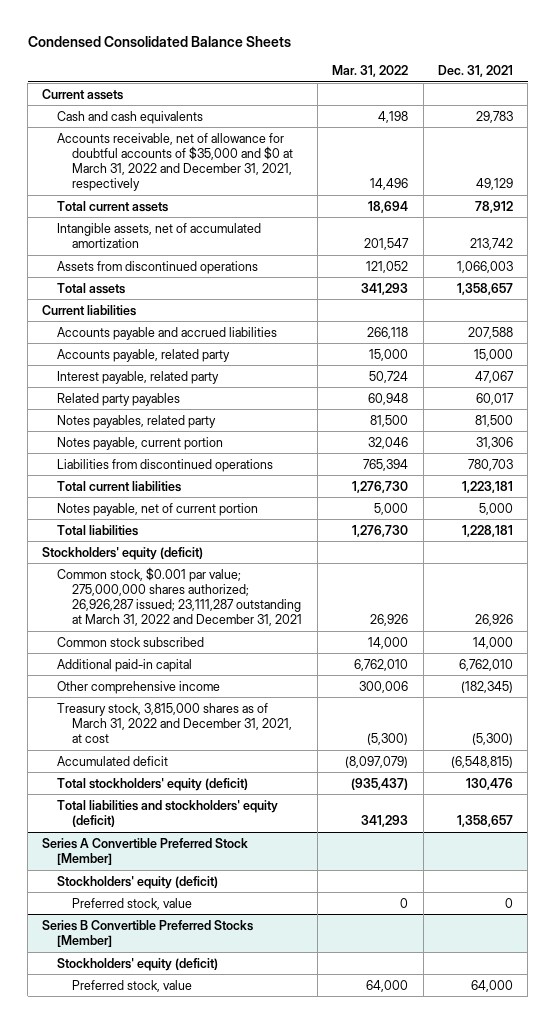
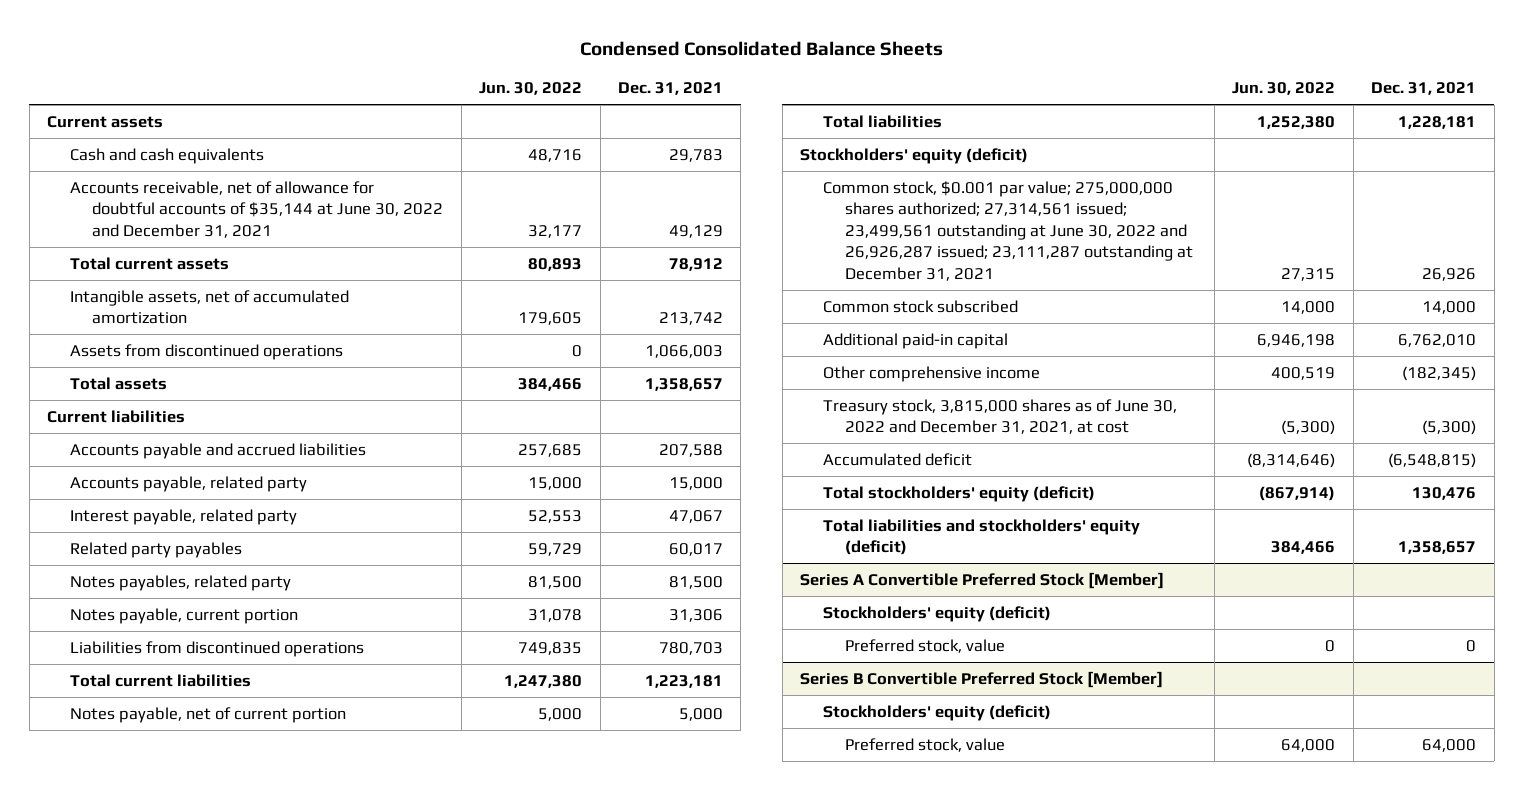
[332,64,409,77] Mar. 31, 2022 -> none
none -> [479,82,583,96] Jun. 30, 2022
[57,132,294,191] Accounts receivable, net of allowance for doubtful accounts of $35,000 and $0 at March 31, 2022 and December 31, 2021, respectively -> [69,180,444,238] Accounts receivable, net of allowance for doubtful accounts of $35,144 at June 30, 2022 and December 31, 2021
[57,566,303,626] Common stock, $0.001 par value; 275,000,000 shares authorized; 26,926,287 issued; 23,111,287 outstanding at March 31, 2022 and December 31, 2021 -> [822,180,1194,281] Common stock, $0.001 par value; 275,000,000 shares authorized; 27,314,561 issued; 23,499,561 outstanding at June 30, 2022 and 26,926,287 issued; 23,111,287 outstanding at December 31, 2021
[57,702,293,743] Treasury stock, 3,815,000 shares as of March 31, 2022 and December 31, 2021, at cost -> [822,398,1177,435] Treasury stock, 3,815,000 shares as of June 30, 2022 and December 31, 2021, at cost
[42,919,254,947] Series B Convertible Preferred Stocks [Member] -> [800,670,1164,688] Series B Convertible Preferred Stock [Member]

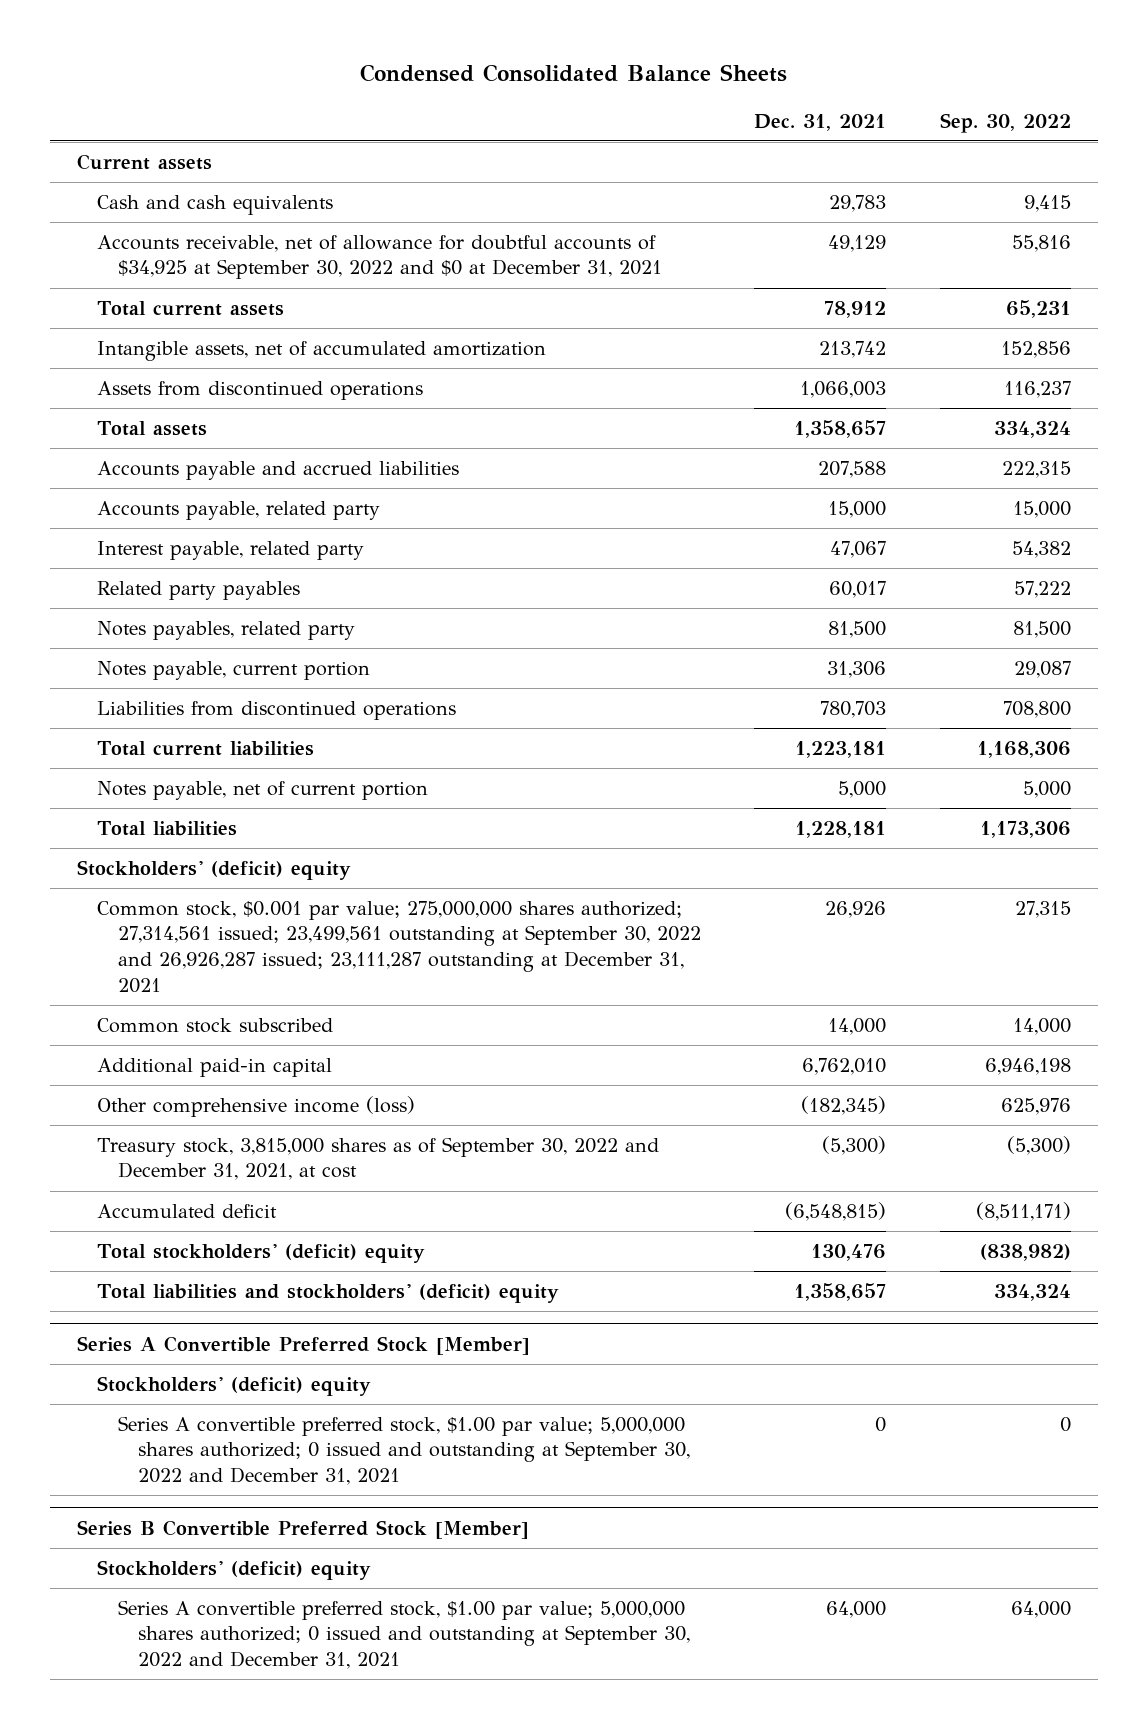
[479,82,583,96] Jun. 30, 2022 -> none
none -> [939,112,1071,133] Sep. 30, 2022
[69,180,444,238] Accounts receivable, net of allowance for doubtful accounts of $35,144 at June 30, 2022 and December 31, 2021 -> [97,234,662,280] Accounts receivable, net of allowance for doubtful accounts of $34,925 at September 30, 2022 and $0 at December 31, 2021
[47,409,186,423] Current liabilities -> none
[800,147,1029,164] Stockholders' equity (deficit) -> [77,859,352,880] Stockholders' (deficit) equity
[822,180,1194,281] Common stock, $0.001 par value; 275,000,000 shares authorized; 27,314,561 issued; 23,499,561 outstanding at June 30, 2022 and 26,926,287 issued; 23,111,287 outstanding at December 31, 2021 -> [97,900,701,993] Common stock, $0.001 par value; 275,000,000 shares authorized; 27,314,561 issued; 23,499,561 outstanding at September 30, 2022 and 26,926,287 issued; 23,111,287 outstanding at December 31, 2021
[822,365,1040,382] Other comprehensive income -> [97,1095,416,1117] Other comprehensive income (loss)
[822,398,1177,435] Treasury stock, 3,815,000 shares as of June 30, 2022 and December 31, 2021, at cost -> [97,1136,660,1181] Treasury stock, 3,815,000 shares as of September 30, 2022 and December 31, 2021, at cost
[822,485,1095,502] Total stockholders' equity (deficit) -> [97,1243,426,1263] Total stockholders' (deficit) equity
[822,518,1140,556] Total liabilities and stockholders' equity (deficit) -> [97,1283,560,1303] Total liabilities and stockholders' (deficit) equity
[822,605,1051,622] Stockholders' equity (deficit) -> [97,1375,372,1396] Stockholders' (deficit) equity
[845,638,1006,653] Preferred stock, value -> [117,1415,691,1486] Series A convertible preferred stock, $1.00 par value; 5,000,000 shares authorized; 0 issued and outstanding at September 30, 2022 and December 31, 2021
[822,704,1051,721] Stockholders' equity (deficit) -> [97,1559,372,1580] Stockholders' (deficit) equity
[845,737,1006,752] Preferred stock, value -> [117,1599,691,1670] Series A convertible preferred stock, $1.00 par value; 5,000,000 shares authorized; 0 issued and outstanding at September 30, 2022 and December 31, 2021

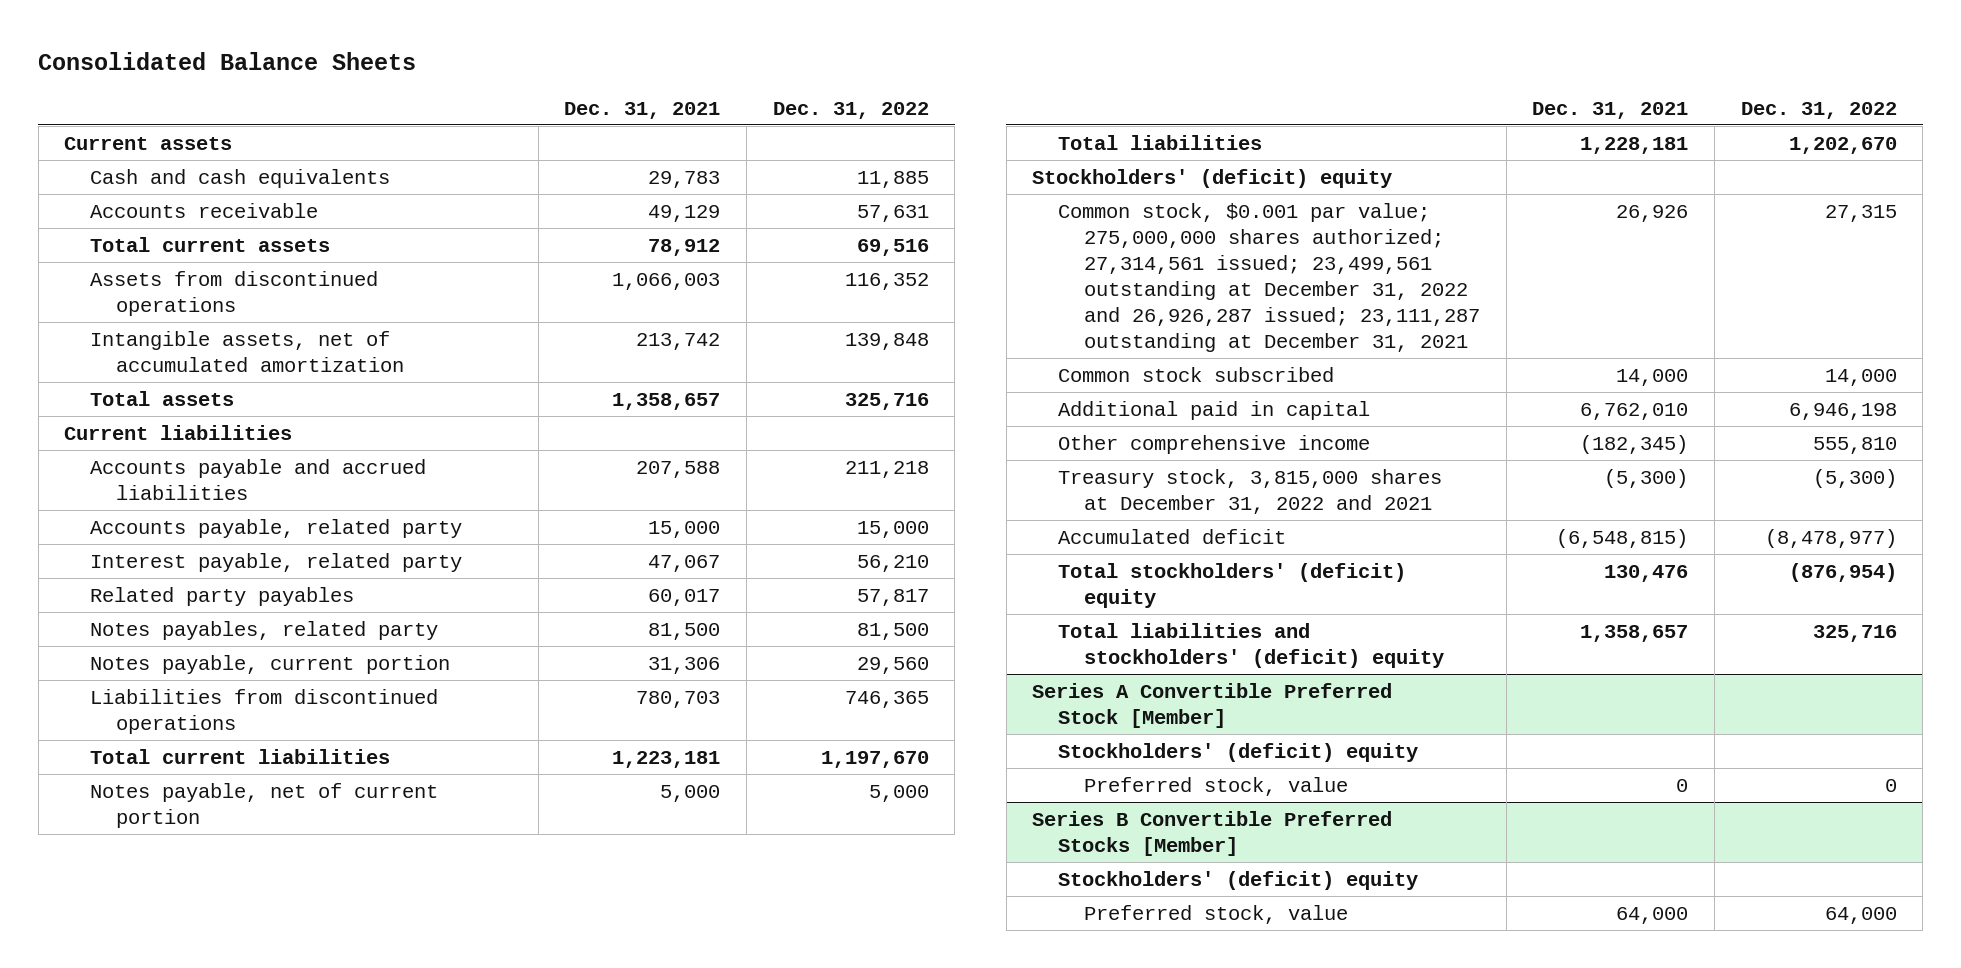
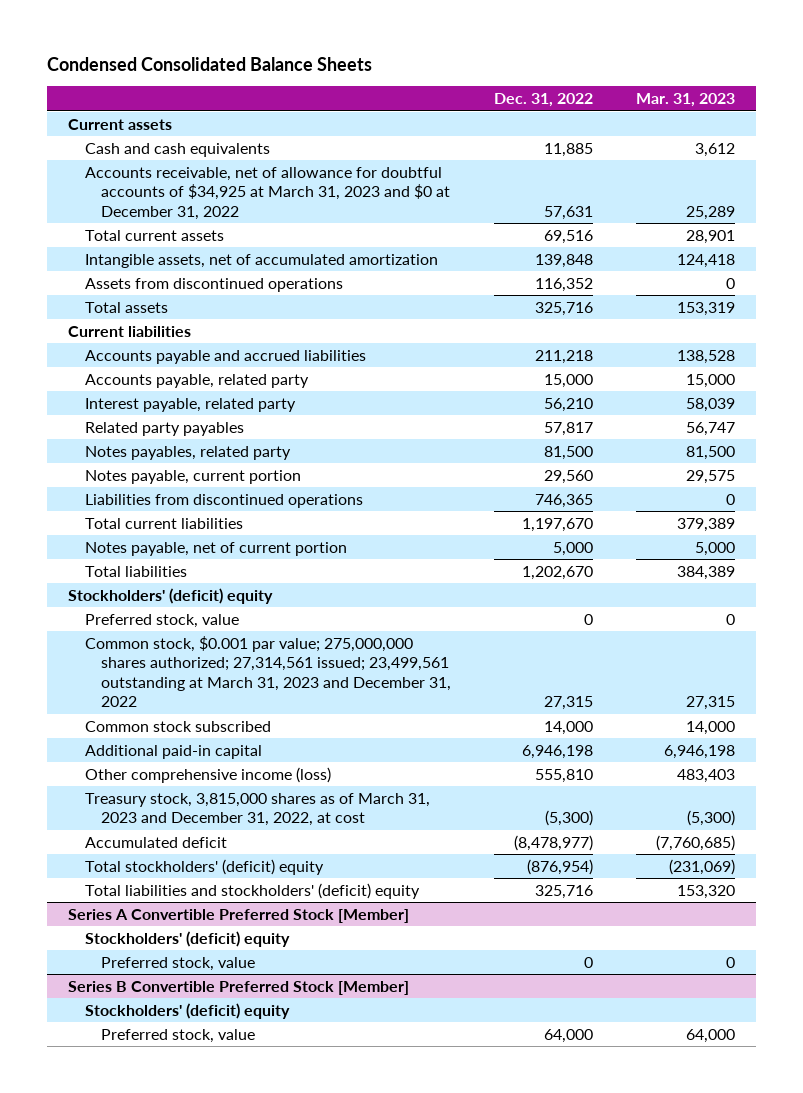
[38,52,417,71] Consolidated Balance Sheets -> [46,56,372,71] Condensed Consolidated Balance Sheets
[564,101,721,119] Dec. 31, 2021 -> none
none -> [635,93,735,108] Mar. 31, 2023
[90,202,319,218] Accounts receivable -> [84,166,451,220] Accounts receivable, net of allowance for doubtful accounts of $34,925 at March 31, 2023 and $0 at December 31, 2022
[90,270,379,316] Assets from discontinued operations -> [84,277,343,292] Assets from discontinued operations
none -> [84,613,239,628] Preferred stock, value
[1058,202,1481,353] Common stock, $0.001 par value; 275,000,000 shares authorized; 27,314,561 issued; 23,499,561 outstanding at December 31, 2022 and 26,926,287 issued; 23,111,287 outstanding at December 31, 2021 -> [84,635,452,708] Common stock, $0.001 par value; 275,000,000 shares authorized; 27,314,561 issued; 23,499,561 outstanding at March 31, 2023 and December 31, 2022
[1058,400,1371,420] Additional paid in capital -> [84,744,262,759] Additional paid-in capital
[1058,434,1371,454] Other comprehensive income -> [84,766,331,783] Other comprehensive income (loss)
[1058,468,1443,514] Treasury stock, 3,815,000 shares at December 31, 2022 and 2021 -> [84,792,430,827] Treasury stock, 3,815,000 shares as of March 31, 2023 and December 31, 2022, at cost
[1032,810,1393,856] Series B Convertible Preferred Stocks [Member] -> [68,980,410,995] Series B Convertible Preferred Stock [Member]

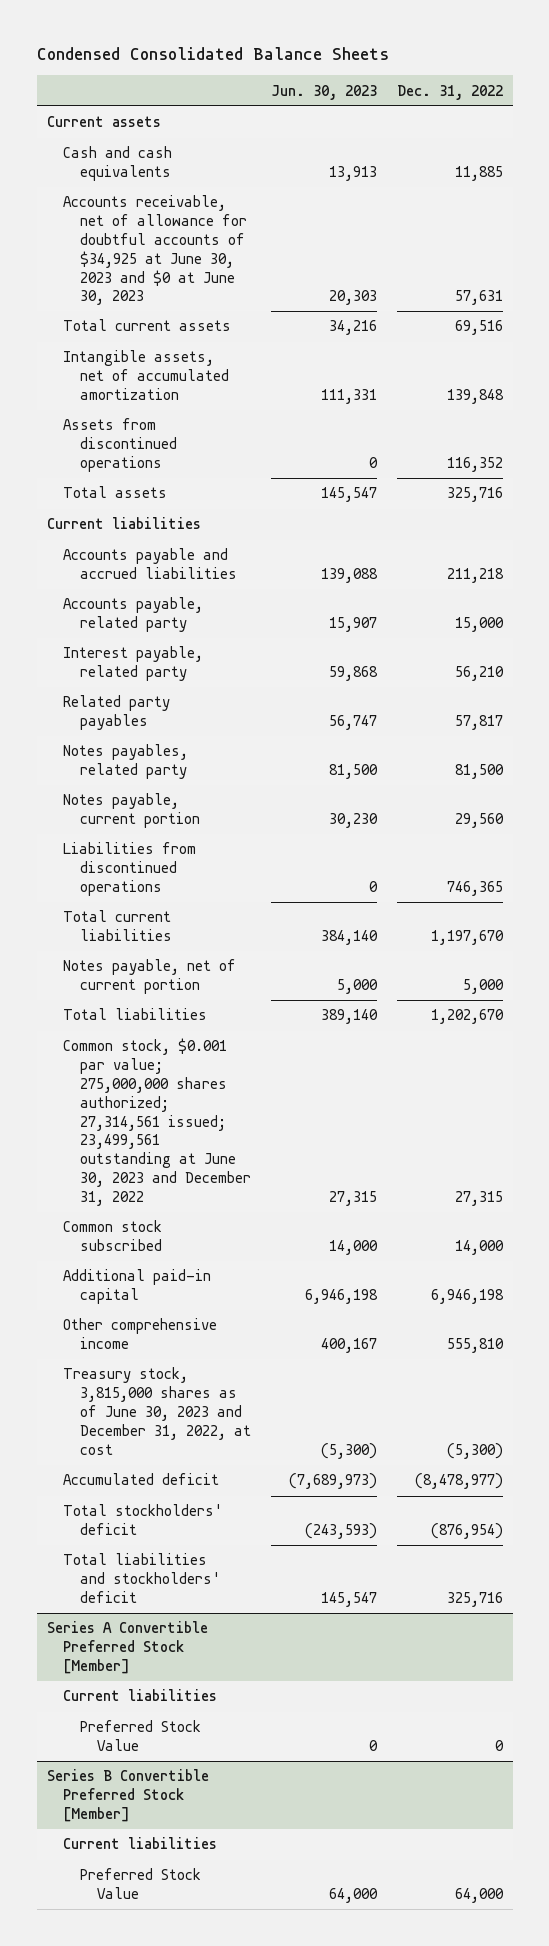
[635,93,735,108] Mar. 31, 2023 -> none
none -> [271,84,378,100] Jun. 30, 2023
[84,166,451,220] Accounts receivable, net of allowance for doubtful accounts of $34,925 at March 31, 2023 and $0 at December 31, 2022 -> [63,195,248,306] Accounts receivable, net of allowance for doubtful accounts of $34,925 at June 30, 2023 and $0 at June 30, 2023
[68,587,274,604] Stockholders' (deficit) equity -> none
[84,613,239,628] Preferred stock, value -> none
[84,635,452,708] Common stock, $0.001 par value; 275,000,000 shares authorized; 27,314,561 issued; 23,499,561 outstanding at March 31, 2023 and December 31, 2022 -> [63,1038,252,1206] Common stock, $0.001 par value; 275,000,000 shares authorized; 27,314,561 issued; 23,499,561 outstanding at June 30, 2023 and December 31, 2022
[84,766,331,783] Other comprehensive income (loss) -> [63,1318,218,1350] Other comprehensive income
[84,792,430,827] Treasury stock, 3,815,000 shares as of March 31, 2023 and December 31, 2022, at cost -> [63,1367,252,1455] Treasury stock, 3,815,000 shares as of June 30, 2023 and December 31, 2022, at cost
[84,858,324,875] Total stockholders' (deficit) equity -> [63,1504,224,1536] Total stockholders' deficit
[84,882,420,899] Total liabilities and stockholders' (deficit) equity -> [63,1553,222,1604] Total liabilities and stockholders' deficit
[84,930,290,947] Stockholders' (deficit) equity -> none
none -> [63,1689,218,1702] Current liabilities
[101,956,256,971] Preferred stock, value -> [80,1720,202,1752] Preferred Stock Value
[84,1002,290,1019] Stockholders' (deficit) equity -> none
none -> [63,1837,218,1850] Current liabilities
[101,1028,256,1043] Preferred stock, value -> [80,1868,202,1900] Preferred Stock Value

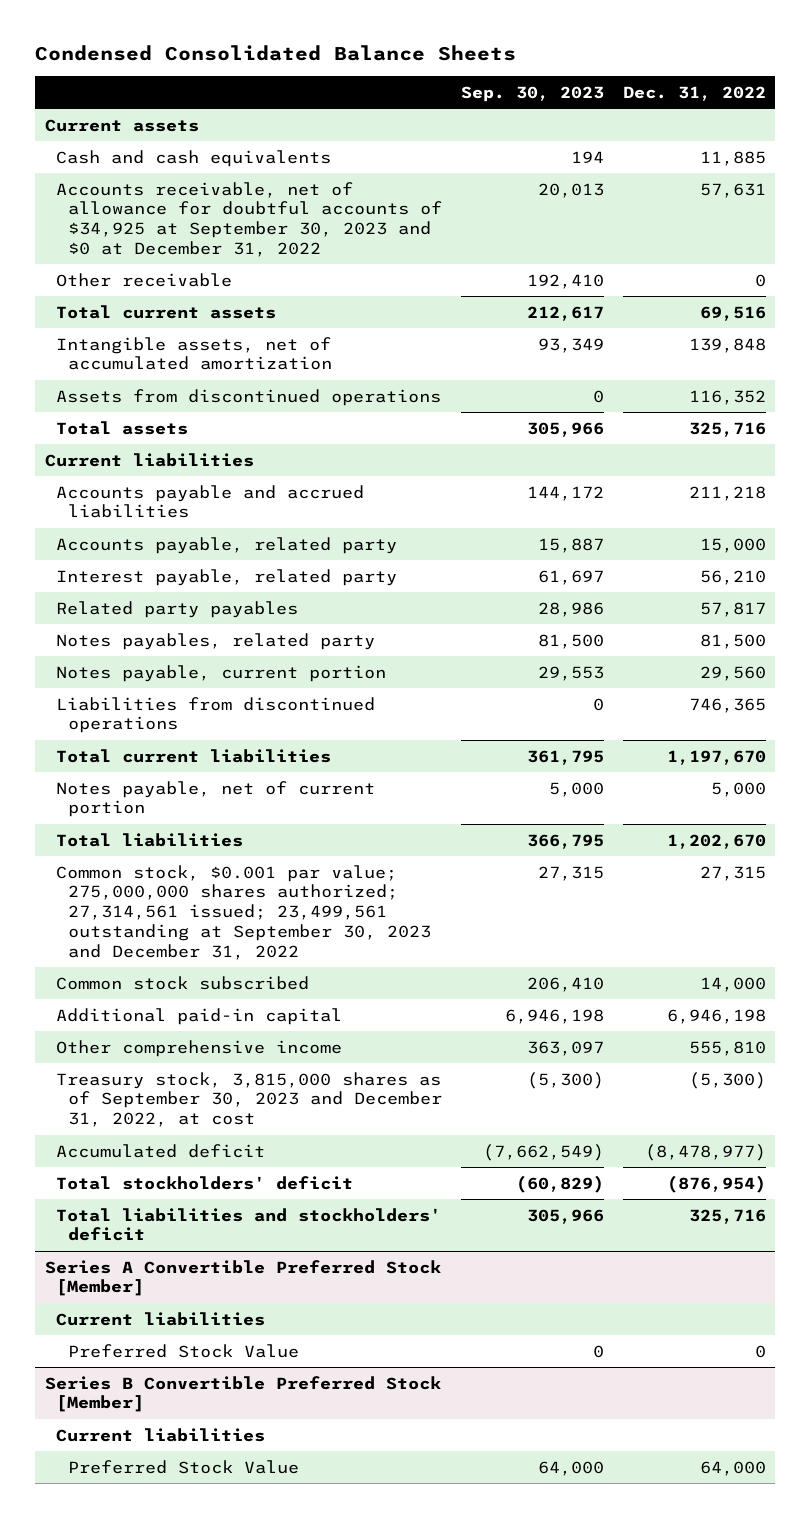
[271,84,378,100] Jun. 30, 2023 -> none
none -> [460,85,604,102] Sep. 30, 2023
[63,195,248,306] Accounts receivable, net of allowance for doubtful accounts of $34,925 at June 30, 2023 and $0 at June 30, 2023 -> [56,181,442,258] Accounts receivable, net of allowance for doubtful accounts of $34,925 at September 30, 2023 and $0 at December 31, 2022
none -> [56,272,233,287] Other receivable
[63,1038,252,1206] Common stock, $0.001 par value; 275,000,000 shares authorized; 27,314,561 issued; 23,499,561 outstanding at June 30, 2023 and December 31, 2022 -> [56,864,431,960] Common stock, $0.001 par value; 275,000,000 shares authorized; 27,314,561 issued; 23,499,561 outstanding at September 30, 2023 and December 31, 2022
[63,1367,252,1455] Treasury stock, 3,815,000 shares as of June 30, 2023 and December 31, 2022, at cost -> [56,1071,442,1128] Treasury stock, 3,815,000 shares as of September 30, 2023 and December 31, 2022, at cost

